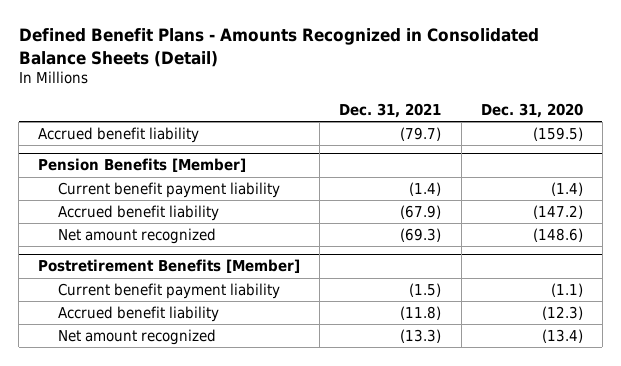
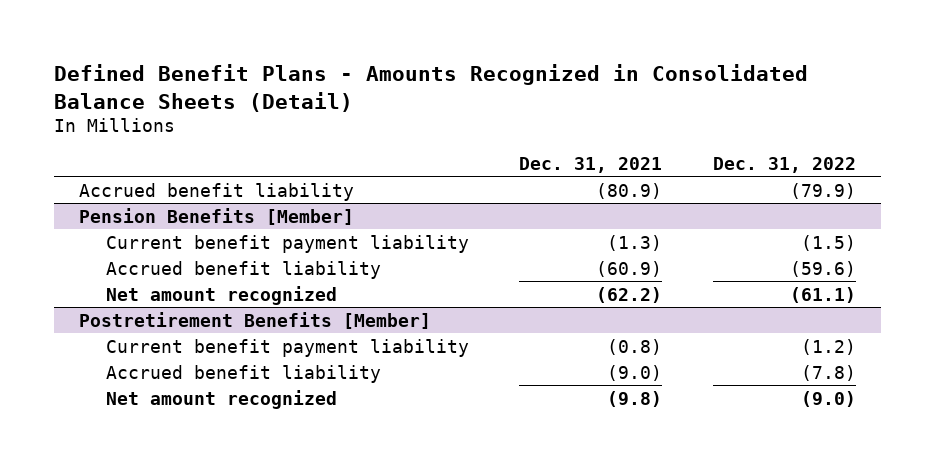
[480,102,583,118] Dec. 31, 2020 -> none
none -> [712,156,856,173] Dec. 31, 2022
[400,127,442,142] (79.7) -> [596,182,663,199] (80.9)
[409,182,442,197] (1.4) -> [607,234,663,251] (1.3)
[400,205,442,220] (67.9) -> [596,260,663,277] (60.9)
[400,228,442,243] (69.3) -> [596,286,663,303] (62.2)
[409,283,442,298] (1.5) -> [607,338,663,355] (0.8)
[400,306,442,321] (11.8) -> [607,364,663,381] (9.0)
[400,329,442,344] (13.3) -> [607,390,663,407] (9.8)

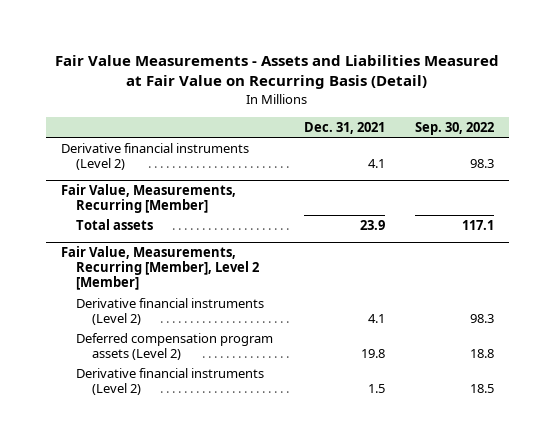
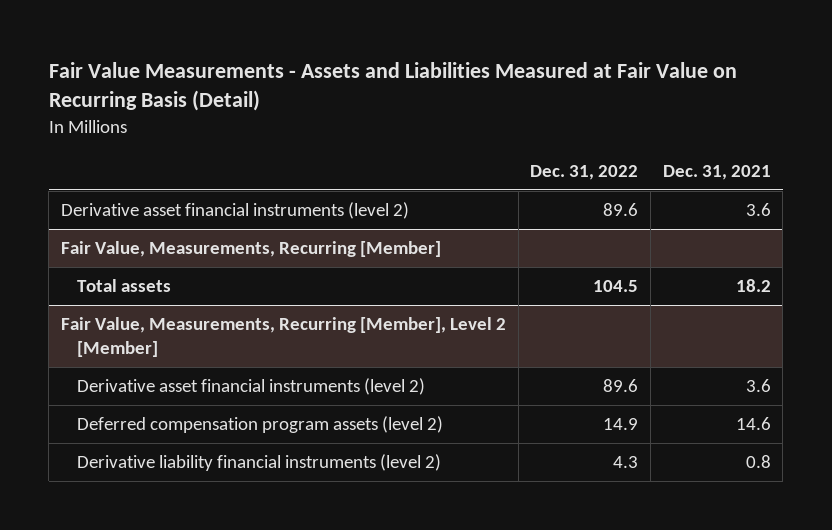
[414,121,494,135] Sep. 30, 2022 -> none
none -> [530,164,639,180] Dec. 31, 2022
[60,142,249,170] Derivative financial instruments (Level 2) -> [61,202,410,220] Derivative asset financial instruments (level 2)
[367,158,385,168] 4.1 -> [745,203,771,217] 3.6
[359,219,385,230] 23.9 -> [735,279,771,293] 18.2
[76,297,265,325] Derivative financial instruments (Level 2) -> [77,378,426,396] Derivative asset financial instruments (level 2)
[367,313,385,323] 4.1 -> [745,379,771,393] 3.6
[76,332,274,360] Deferred compensation program assets (Level 2) -> [77,416,444,434] Deferred compensation program assets (level 2)
[360,348,385,358] 19.8 -> [735,417,771,431] 14.6
[76,367,265,395] Derivative financial instruments (Level 2) -> [77,454,442,472] Derivative liability financial instruments (level 2)
[367,383,385,393] 1.5 -> [745,455,771,469] 0.8

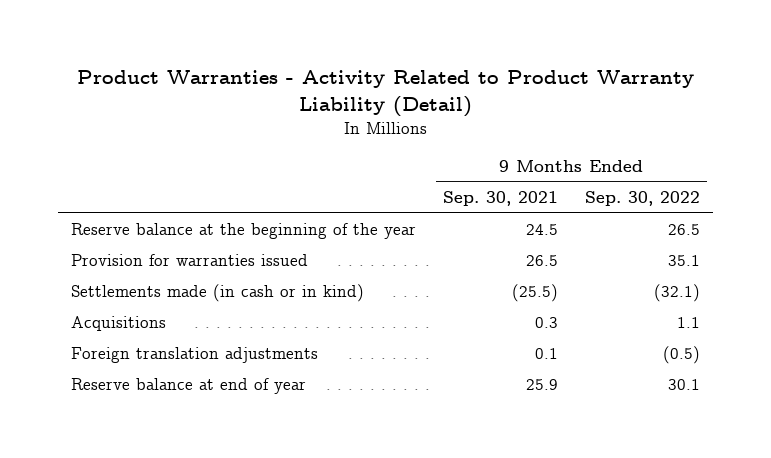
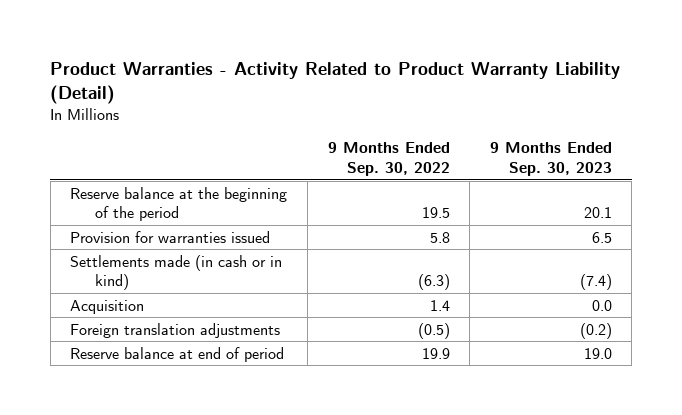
[443,191,559,207] Sep. 30, 2021 -> none
none -> [489,142,612,176] 9 Months Ended Sep. 30, 2023
[71,223,417,240] Reserve balance at the beginning of the year -> [70,186,288,222] Reserve balance at the beginning of the period
[667,224,700,236] 26.5 -> [421,207,450,219] 19.5
[667,255,700,267] 35.1 -> [429,231,450,243] 5.8
[653,284,700,303] (32.1) -> [417,274,450,291] (6.3)
[71,316,167,332] Acquisitions -> [70,299,145,314] Acquisition
[676,317,700,329] 1.1 -> [429,299,450,311] 1.4
[71,378,307,395] Reserve balance at end of year -> [70,346,285,362] Reserve balance at end of period
[667,379,700,391] 30.1 -> [421,347,450,359] 19.9

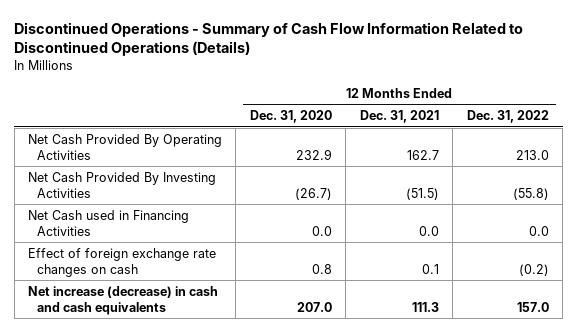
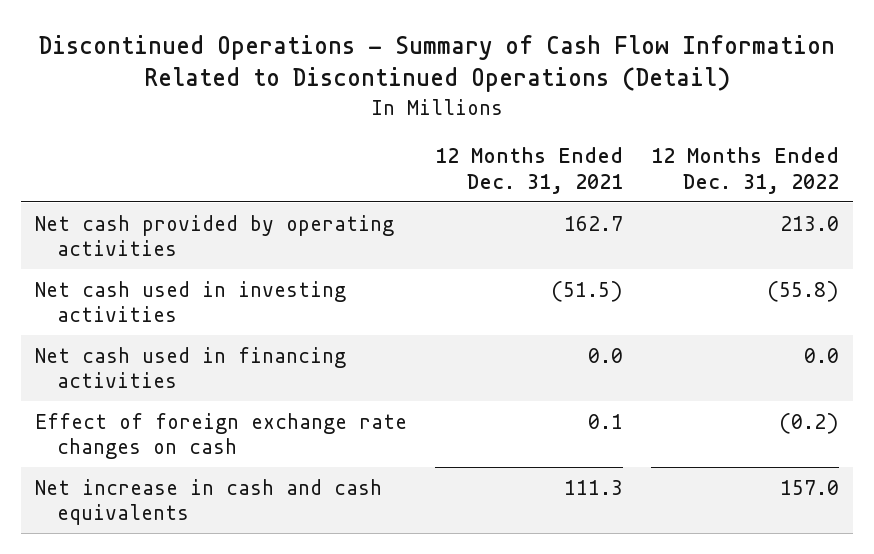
[14,21,524,57] Discontinued Operations - Summary of Cash Flow Information Related to Discontinued Operations (Details) -> [39,34,836,93] Discontinued Operations - Summary of Cash Flow Information Related to Discontinued Operations (Detail)
[249,110,332,124] Dec. 31, 2020 -> none
[28,133,223,160] Net Cash Provided By Operating Activities -> [35,214,395,256] Net cash provided by operating activities
[28,171,217,198] Net Cash Provided By Investing Activities -> [35,280,347,322] Net cash used in investing activities
[28,209,190,236] Net Cash used in Financing Activities -> [35,346,347,388] Net cash used in financing activities
[28,285,219,315] Net increase (decrease) in cash and cash equivalents -> [35,478,383,525] Net increase in cash and cash equivalents

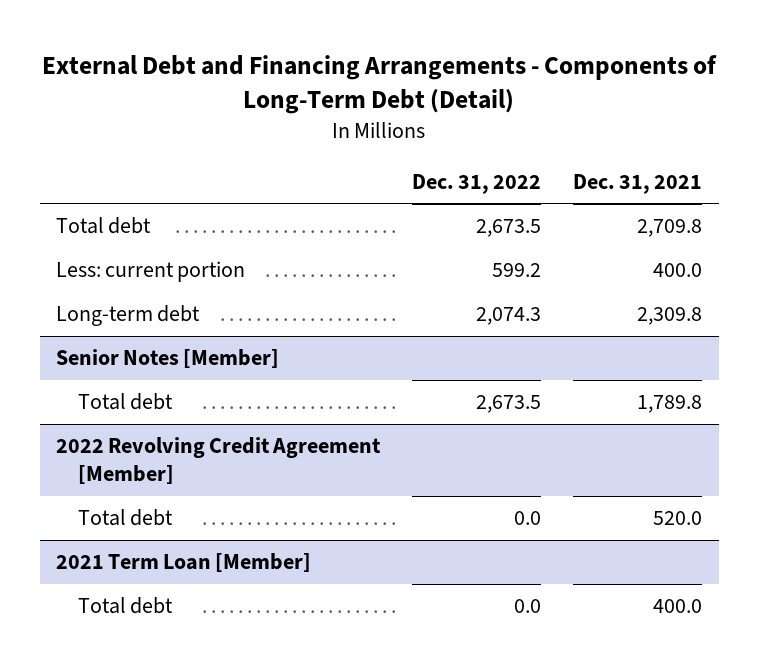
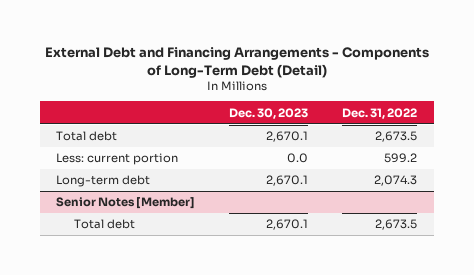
[573,173,703,194] Dec. 31, 2021 -> none
none -> [229,107,309,119] Dec. 30, 2023
[55,437,381,485] 2022 Revolving Credit Agreement [Member] -> none
[78,509,174,527] Total debt -> none
[55,553,311,573] 2021 Term Loan [Member] -> none
[78,597,174,615] Total debt -> none

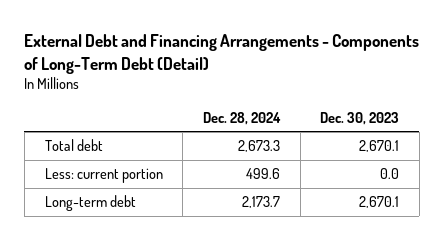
[342,107,418,119] Dec. 31, 2022 -> none
none -> [202,111,281,125] Dec. 28, 2024
[56,197,196,210] Senior Notes [Member] -> none
[74,219,136,230] Total debt -> none

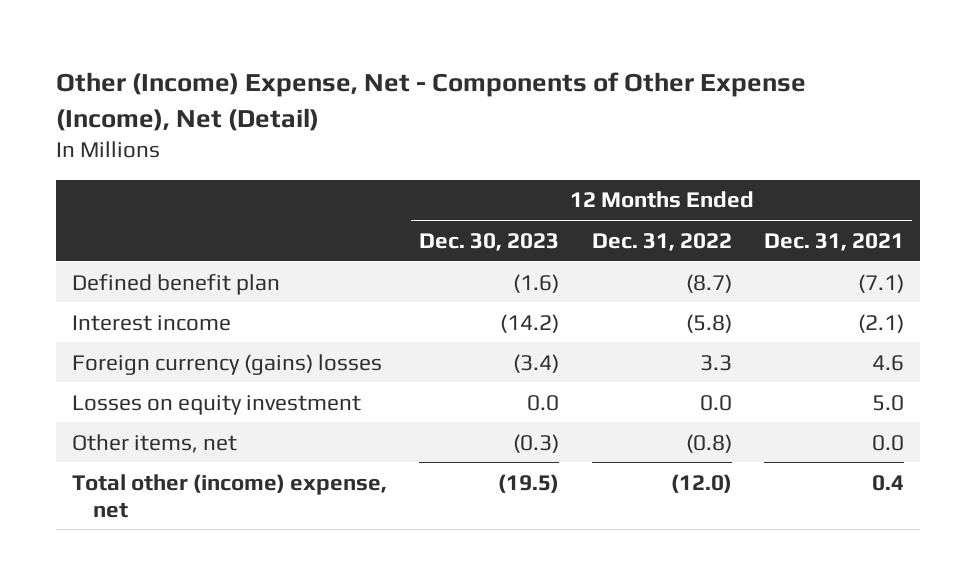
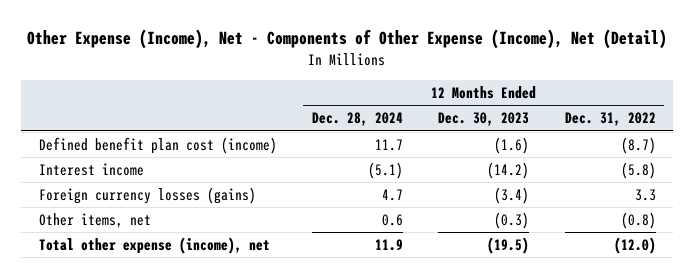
[55,72,806,131] Other (Income) Expense, Net - Components of Other Expense (Income), Net (Detail) -> [27,29,668,50] Other Expense (Income), Net - Components of Other Expense (Income), Net (Detail)
[764,232,905,251] Dec. 31, 2021 -> none
none -> [312,112,404,127] Dec. 28, 2024
[72,273,281,295] Defined benefit plan -> [38,136,277,154] Defined benefit plan cost (income)
[72,394,362,415] Losses on equity investment -> none
[72,353,383,375] Foreign currency (gains) losses -> [38,186,256,204] Foreign currency losses (gains)
[72,473,388,518] Total other (income) expense, net -> [38,236,270,254] Total other expense (income), net

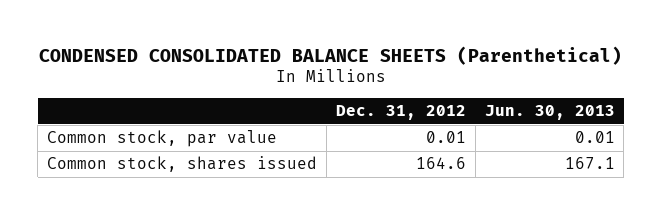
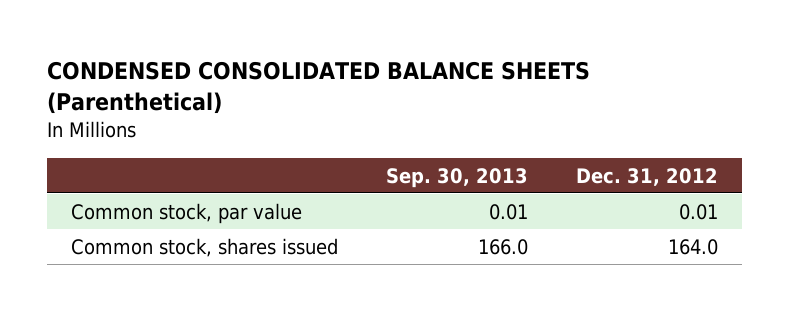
[484,105,615,121] Jun. 30, 2013 -> none
none -> [386,167,529,188] Sep. 30, 2013
[415,157,466,170] 164.6 -> [668,238,719,255] 164.0

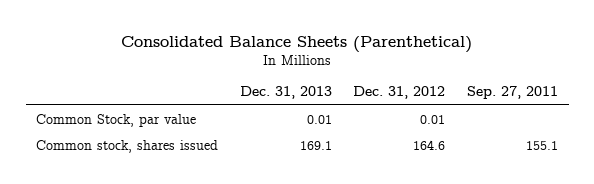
[47,60,591,115] CONDENSED CONSOLIDATED BALANCE SHEETS (Parenthetical) -> [121,35,473,53] Consolidated Balance Sheets (Parenthetical)
[386,167,529,188] Sep. 30, 2013 -> none
none -> [239,86,332,100] Dec. 31, 2013
none -> [466,86,558,100] Sep. 27, 2011
[71,202,303,224] Common stock, par value -> [36,113,197,127] Common Stock, par value
[668,238,719,255] 164.0 -> [413,139,446,150] 164.6

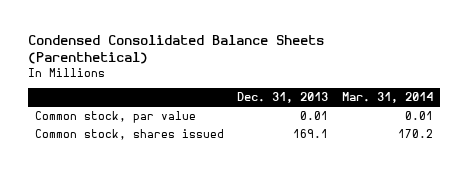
[121,35,473,53] Consolidated Balance Sheets (Parenthetical) -> [27,35,324,65] Condensed Consolidated Balance Sheets (Parenthetical)
[353,86,446,100] Dec. 31, 2012 -> none
[466,86,558,100] Sep. 27, 2011 -> none
none -> [341,92,433,104] Mar. 31, 2014
[36,113,197,127] Common Stock, par value -> [34,111,196,124] Common stock, par value

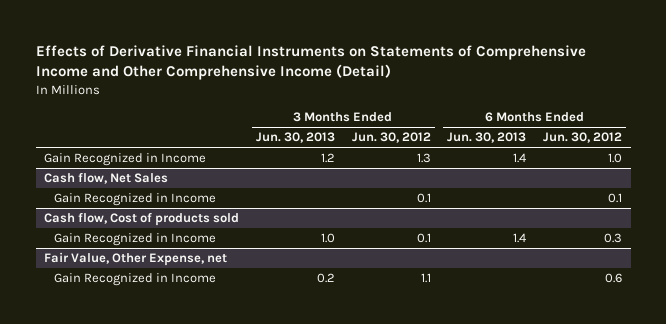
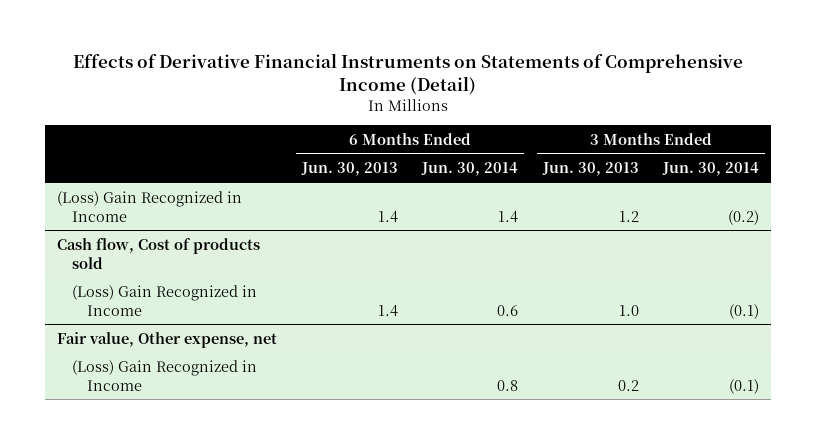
[35,44,586,81] Effects of Derivative Financial Instruments on Statements of Comprehensive Income and Other Comprehensive Income (Detail) -> [73,52,744,95] Effects of Derivative Financial Instruments on Statements of Comprehensive Income (Detail)
[351,132,431,144] Jun. 30, 2012 -> none
[543,132,623,144] Jun. 30, 2012 -> none
none -> [421,162,519,177] Jun. 30, 2014
none -> [662,162,760,177] Jun. 30, 2014
[44,172,169,185] Cash flow, Net Sales -> none
[54,193,217,207] Gain Recognized in Income -> none
[44,153,207,167] Gain Recognized in Income -> [57,190,243,222] (Loss) Gain Recognized in Income
[54,233,217,247] Gain Recognized in Income -> [72,284,258,316] (Loss) Gain Recognized in Income
[44,252,228,267] Fair Value, Other Expense, net -> [57,331,278,348] Fair value, Other expense, net
[54,273,217,287] Gain Recognized in Income -> [72,359,258,391] (Loss) Gain Recognized in Income

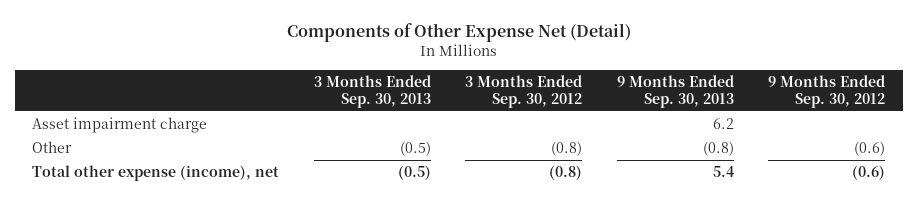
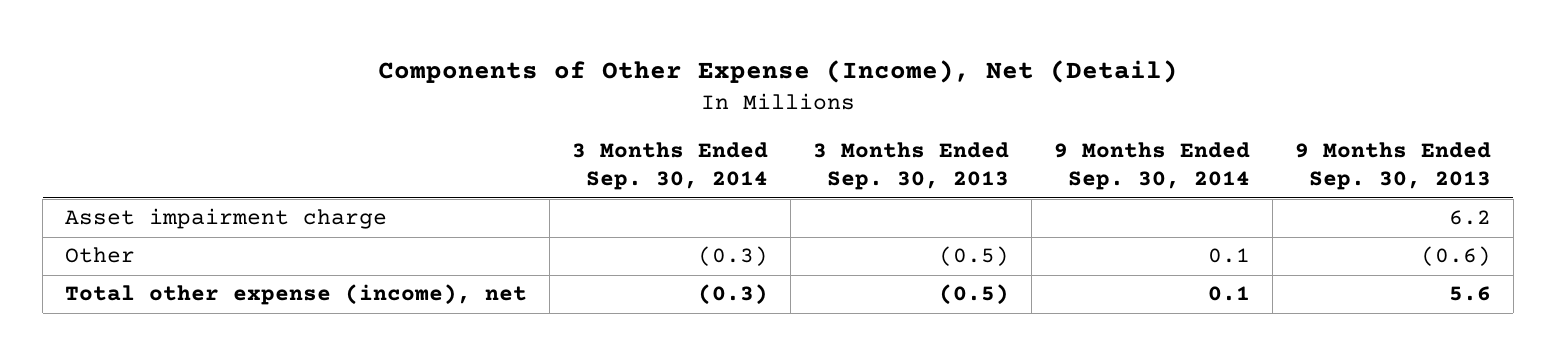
[286,22,631,42] Components of Other Expense Net (Detail) -> [377,60,1178,84] Components of Other Expense (Income), Net (Detail)
[465,74,583,109] 3 Months Ended Sep. 30, 2012 -> none
[768,74,886,109] 9 Months Ended Sep. 30, 2012 -> none
none -> [572,142,769,191] 3 Months Ended Sep. 30, 2014
none -> [1053,142,1250,191] 9 Months Ended Sep. 30, 2014
[702,140,734,156] (0.8) -> [1420,246,1491,267] (0.6)
[712,165,734,177] 5.4 -> [1448,286,1491,302] 5.6

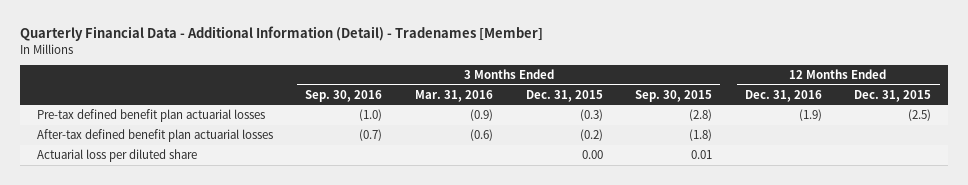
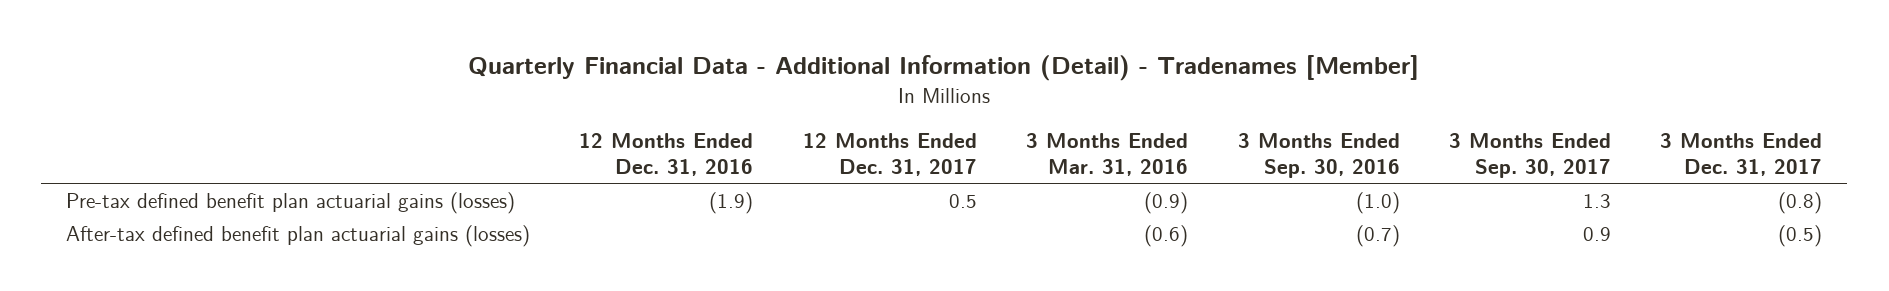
[525,89,603,102] Dec. 31, 2015 -> none
[635,89,713,102] Sep. 30, 2015 -> none
[854,89,932,102] Dec. 31, 2015 -> none
none -> [802,132,977,177] 12 Months Ended Dec. 31, 2017
none -> [1449,132,1612,179] 3 Months Ended Sep. 30, 2017
none -> [1660,132,1823,177] 3 Months Ended Dec. 31, 2017
[36,149,197,163] Actuarial loss per diluted share -> none
[36,109,265,123] Pre-tax defined benefit plan actuarial losses -> [66,191,516,214] Pre-tax defined benefit plan actuarial gains (losses)
[36,129,273,143] After-tax defined benefit plan actuarial losses -> [66,224,531,247] After-tax defined benefit plan actuarial gains (losses)

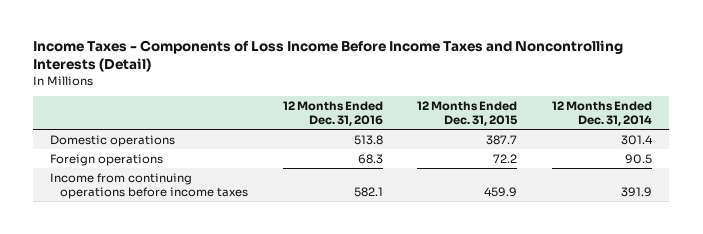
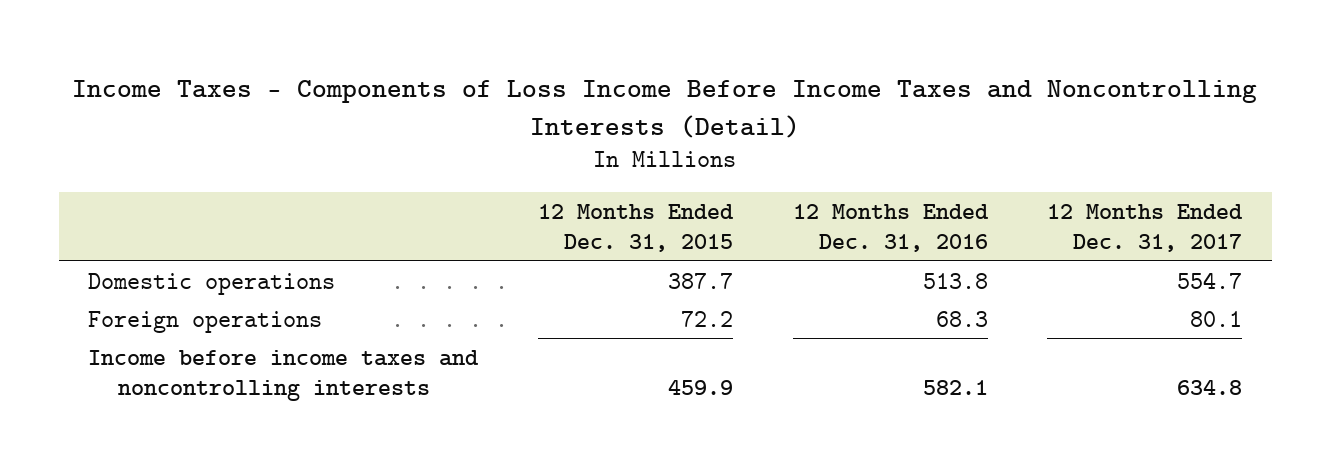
[552,101,653,127] 12 Months Ended Dec. 31, 2014 -> none
none -> [1047,203,1244,253] 12 Months Ended Dec. 31, 2017
[50,172,249,199] Income from continuing operations before income taxes -> [88,349,480,402] Income before income taxes and noncontrolling interests

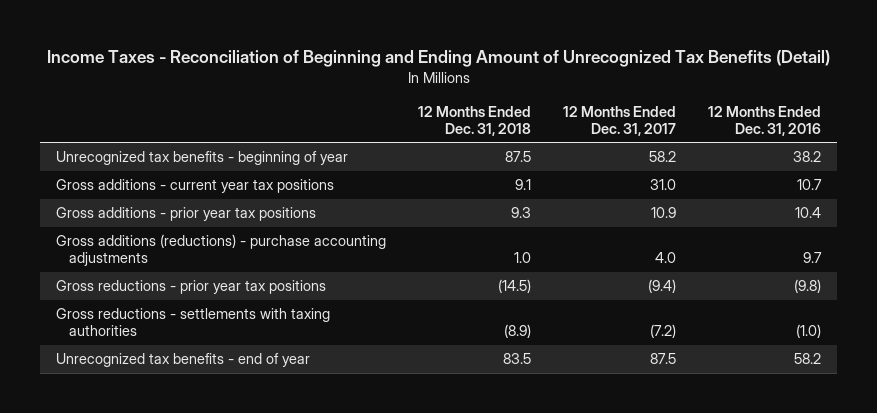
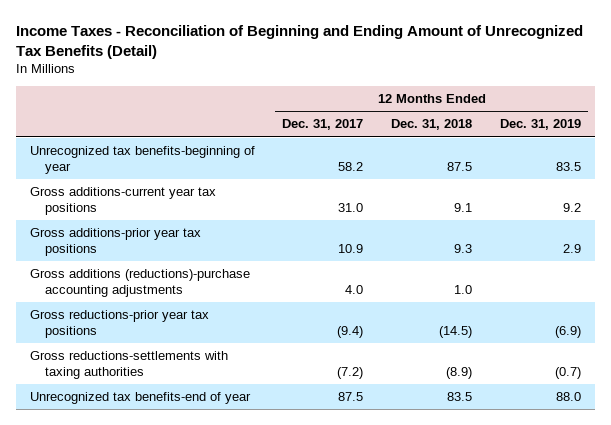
[708,105,822,136] 12 Months Ended Dec. 31, 2016 -> none
none -> [500,119,582,131] Dec. 31, 2019
[56,151,349,166] Unrecognized tax benefits - beginning of year -> [29,146,255,175] Unrecognized tax benefits-beginning of year
[56,179,335,194] Gross additions - current year tax positions -> [29,187,216,216] Gross additions-current year tax positions
[56,207,317,222] Gross additions - prior year tax positions -> [29,228,201,257] Gross additions-prior year tax positions
[56,234,387,267] Gross additions (reductions) - purchase accounting adjustments -> [29,269,250,298] Gross additions (reductions)-purchase accounting adjustments
[56,280,327,295] Gross reductions - prior year tax positions -> [29,310,209,339] Gross reductions-prior year tax positions
[56,308,331,337] Gross reductions - settlements with taxing authorities -> [29,351,228,380] Gross reductions-settlements with taxing authorities
[56,353,311,368] Unrecognized tax benefits - end of year -> [29,392,251,405] Unrecognized tax benefits-end of year

